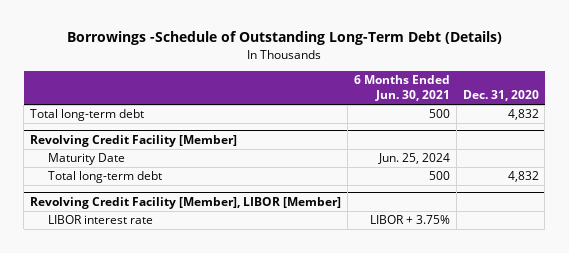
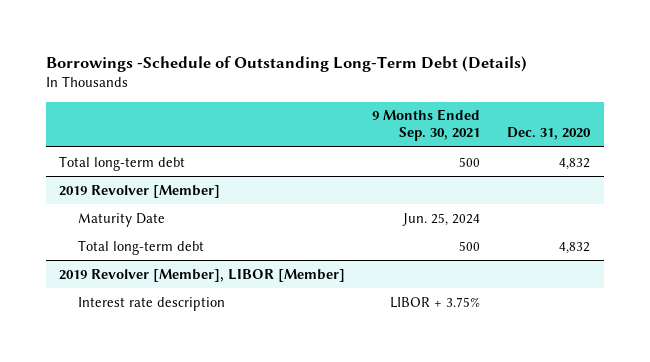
[353,75,450,102] 6 Months Ended Jun. 30, 2021 -> none
none -> [372,109,481,142] 9 Months Ended Sep. 30, 2021
[30,134,238,147] Revolving Credit Facility [Member] -> [59,184,221,198] 2019 Revolver [Member]
[30,196,342,209] Revolving Credit Facility [Member], LIBOR [Member] -> none
[48,215,154,225] LIBOR interest rate -> none
none -> [59,268,346,282] 2019 Revolver [Member], LIBOR [Member]
none -> [78,296,226,311] Interest rate description

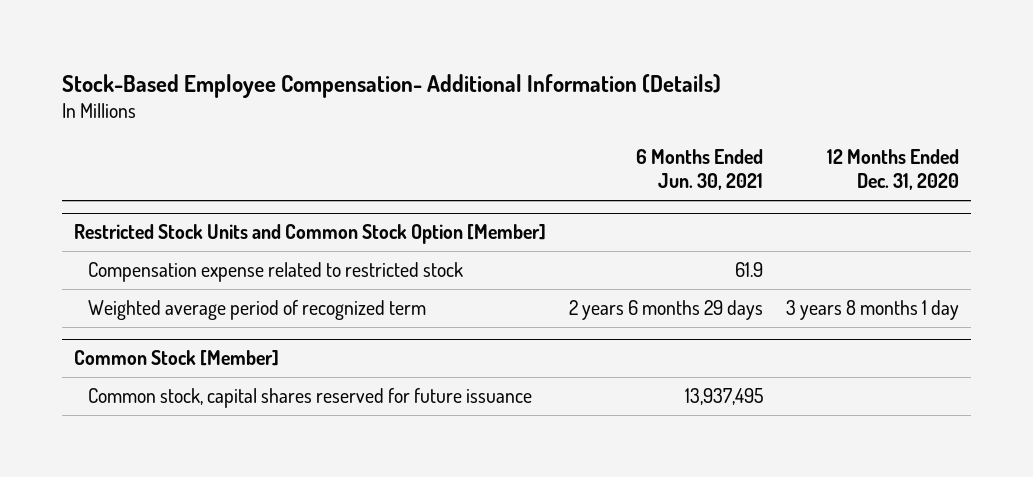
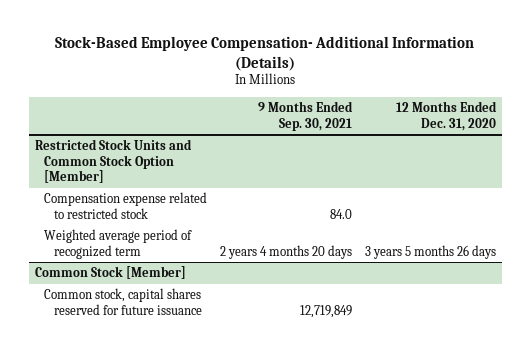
[635,148,763,191] 6 Months Ended Jun. 30, 2021 -> none
none -> [258,101,354,131] 9 Months Ended Sep. 30, 2021
[786,300,960,321] 3 years 8 months 1 day -> [364,244,496,259] 3 years 5 months 26 days

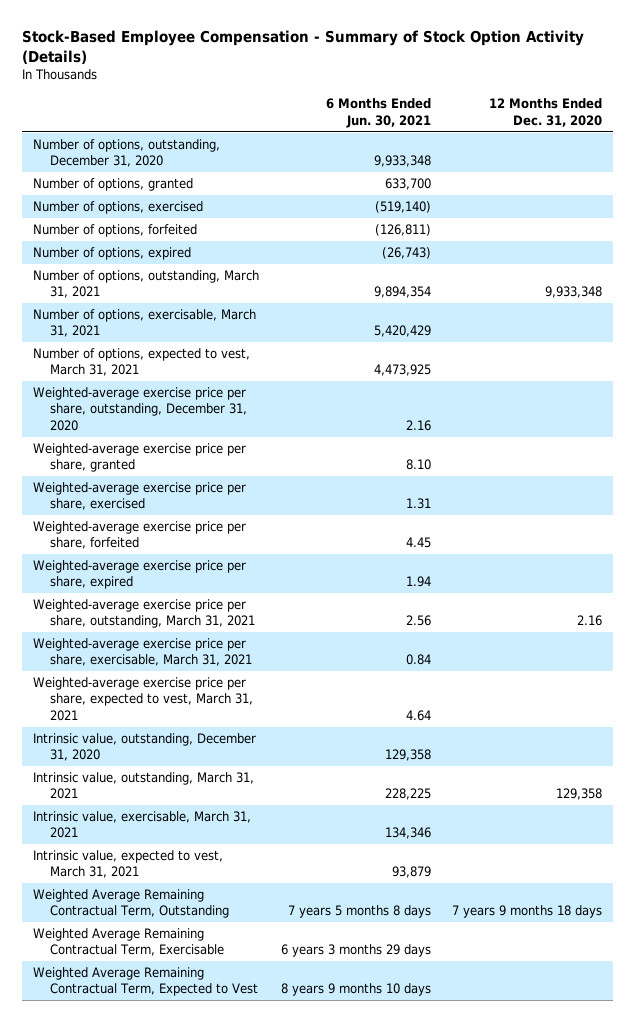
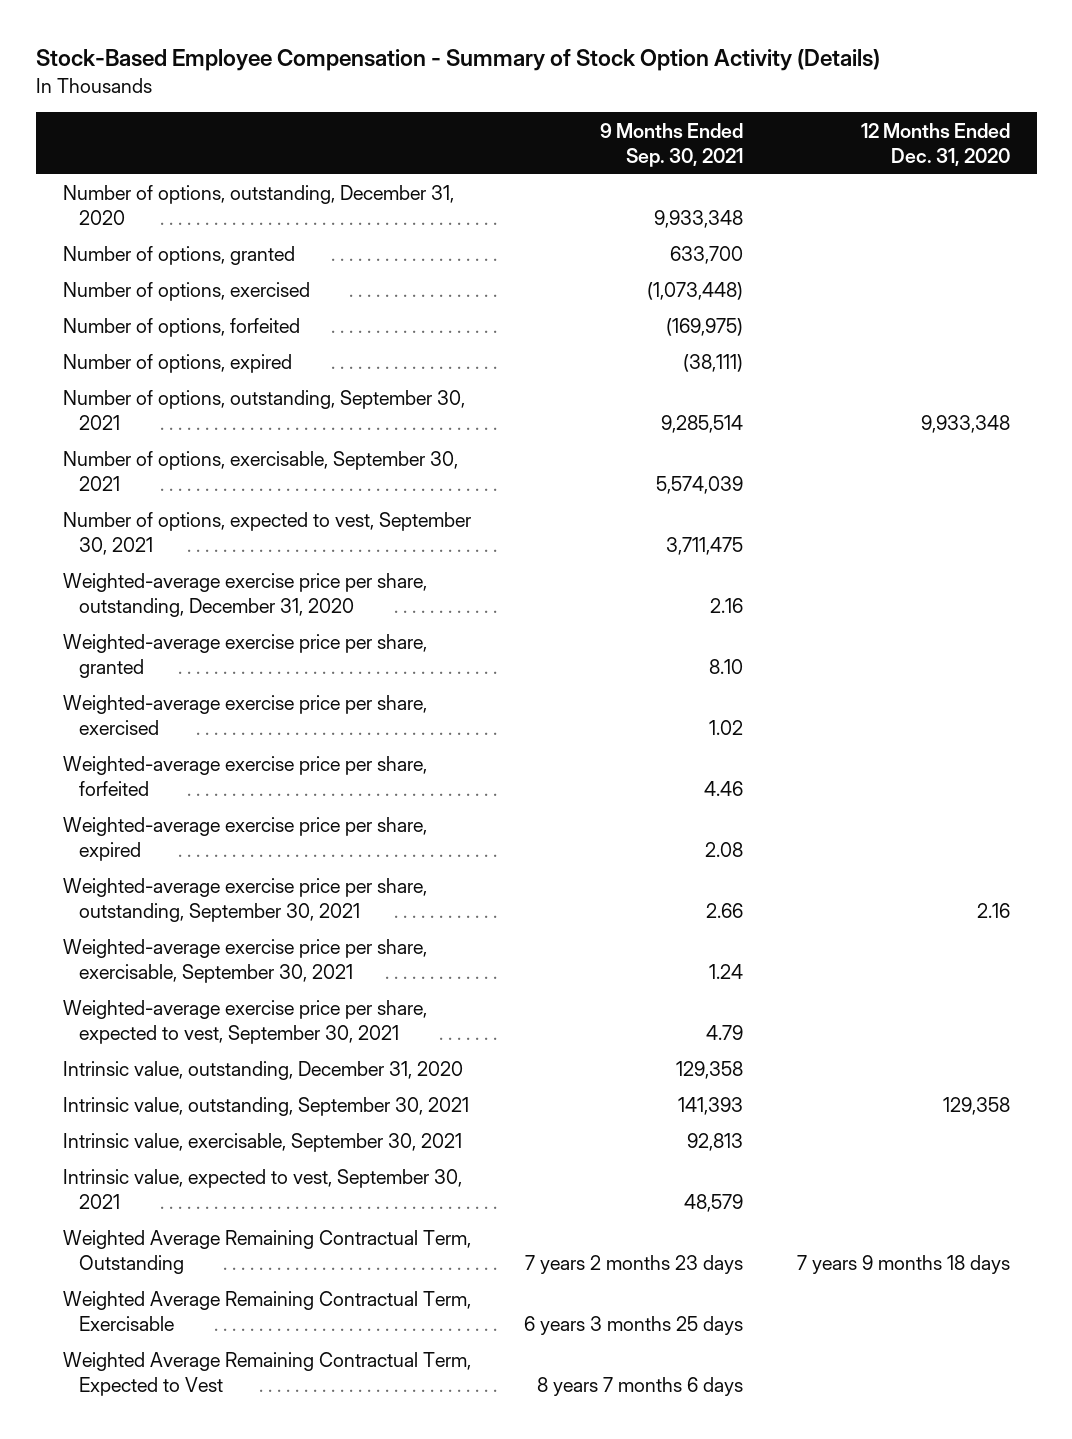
[325,98,431,128] 6 Months Ended Jun. 30, 2021 -> none
none -> [600,122,744,167] 9 Months Ended Sep. 30, 2021
[33,270,260,299] Number of options, outstanding, March 31, 2021 -> [62,390,465,431] Number of options, outstanding, September 30, 2021
[33,309,257,338] Number of options, exercisable, March 31, 2021 -> [62,451,458,492] Number of options, exercisable, September 30, 2021
[33,348,251,377] Number of options, expected to vest, March 31, 2021 -> [62,512,471,556] Number of options, expected to vest, September 30, 2021
[33,599,256,629] Weighted-average exercise price per share, outstanding, March 31, 2021 -> [62,878,427,923] Weighted-average exercise price per share, outstanding, September 30, 2021
[33,638,253,667] Weighted-average exercise price per share, exercisable, March 31, 2021 -> [62,939,427,984] Weighted-average exercise price per share, exercisable, September 30, 2021
[33,677,254,721] Weighted-average exercise price per share, expected to vest, March 31, 2021 -> [62,1000,427,1045] Weighted-average exercise price per share, expected to vest, September 30, 2021
[33,772,255,800] Intrinsic value, outstanding, March 31, 2021 -> [62,1097,469,1117] Intrinsic value, outstanding, September 30, 2021
[33,811,252,839] Intrinsic value, exercisable, March 31, 2021 -> [62,1133,462,1153] Intrinsic value, exercisable, September 30, 2021
[33,850,224,879] Intrinsic value, expected to vest, March 31, 2021 -> [62,1169,462,1210] Intrinsic value, expected to vest, September 30, 2021

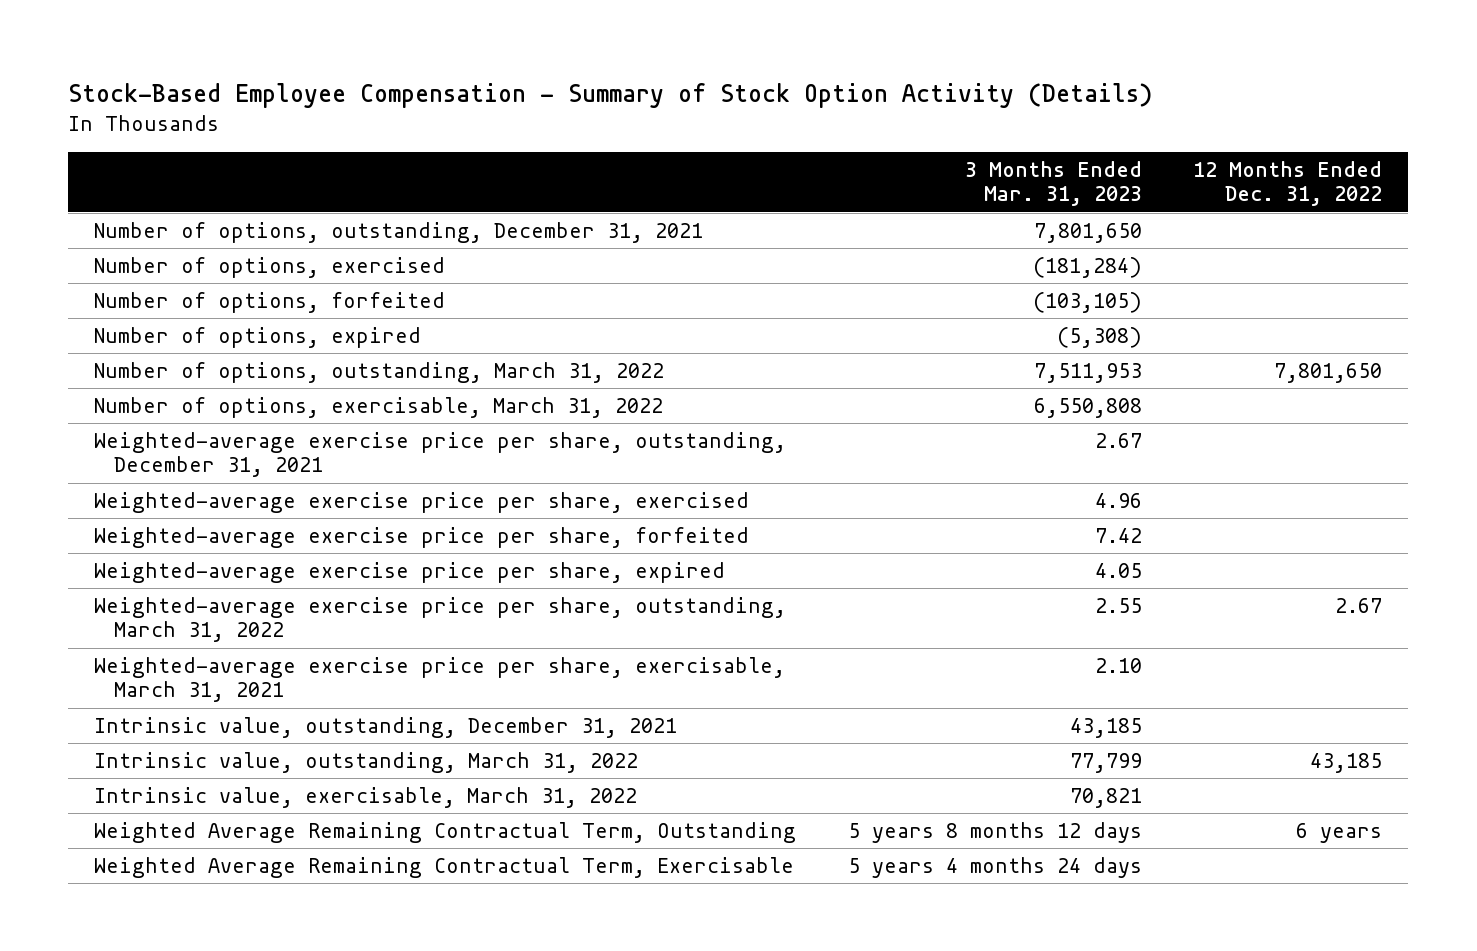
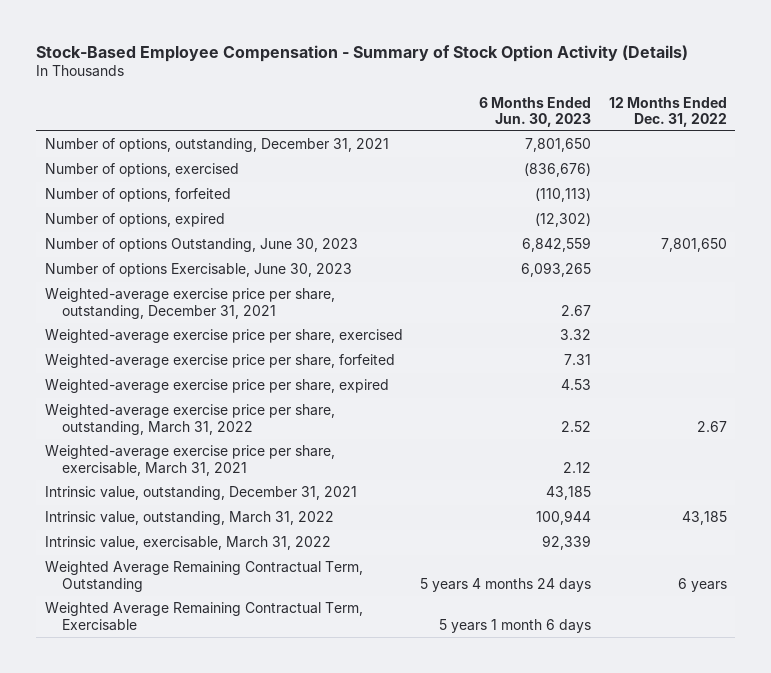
[964,160,1142,207] 3 Months Ended Mar. 31, 2023 -> none
none -> [479,96,592,127] 6 Months Ended Jun. 30, 2023
[94,361,665,383] Number of options, outstanding, March 31, 2022 -> [44,238,358,253] Number of options Outstanding, June 30, 2023
[94,396,664,418] Number of options, exercisable, March 31, 2022 -> [44,263,352,278] Number of options Exercisable, June 30, 2023

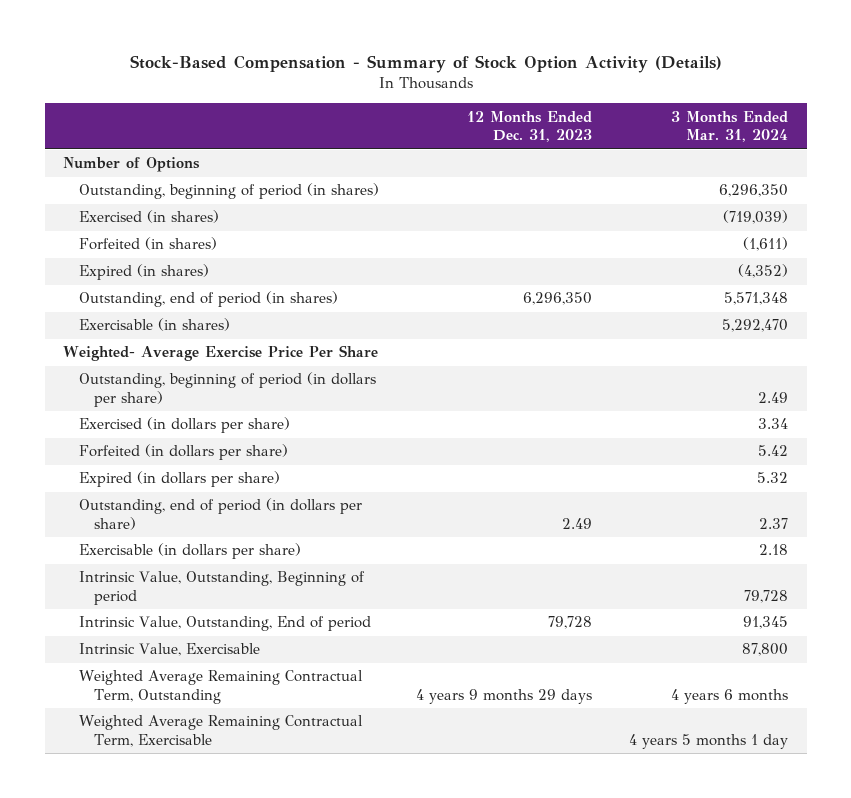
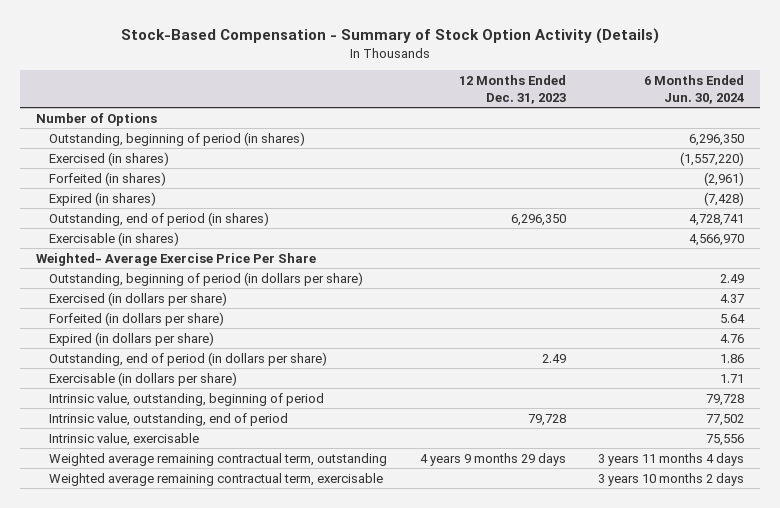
[671,110,789,143] 3 Months Ended Mar. 31, 2024 -> none
none -> [644,75,745,104] 6 Months Ended Jun. 30, 2024
[78,571,365,606] Intrinsic Value, Outstanding, Beginning of period -> [48,392,324,406] Intrinsic value, outstanding, beginning of period
[78,616,371,632] Intrinsic Value, Outstanding, End of period -> [48,412,288,426] Intrinsic value, outstanding, end of period
[78,643,260,657] Intrinsic Value, Exercisable -> [48,432,199,446] Intrinsic value, exercisable
[78,670,363,705] Weighted Average Remaining Contractual Term, Outstanding -> [48,452,387,466] Weighted average remaining contractual term, outstanding
[78,715,363,748] Weighted Average Remaining Contractual Term, Exercisable -> [48,472,383,486] Weighted average remaining contractual term, exercisable

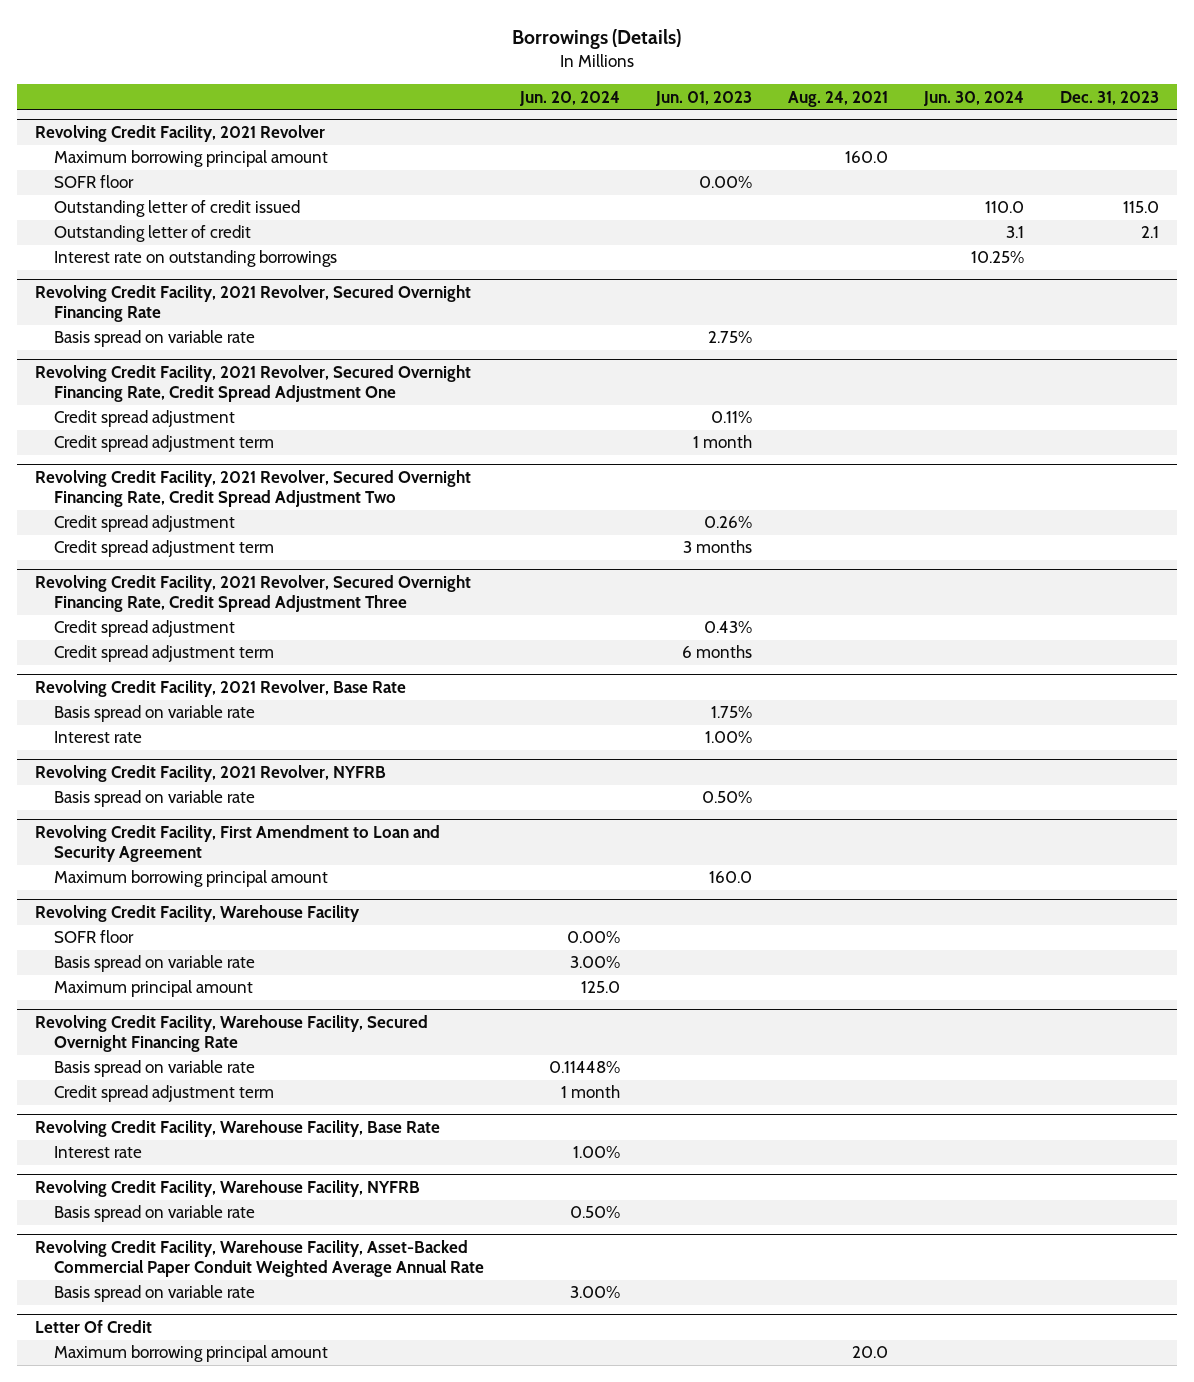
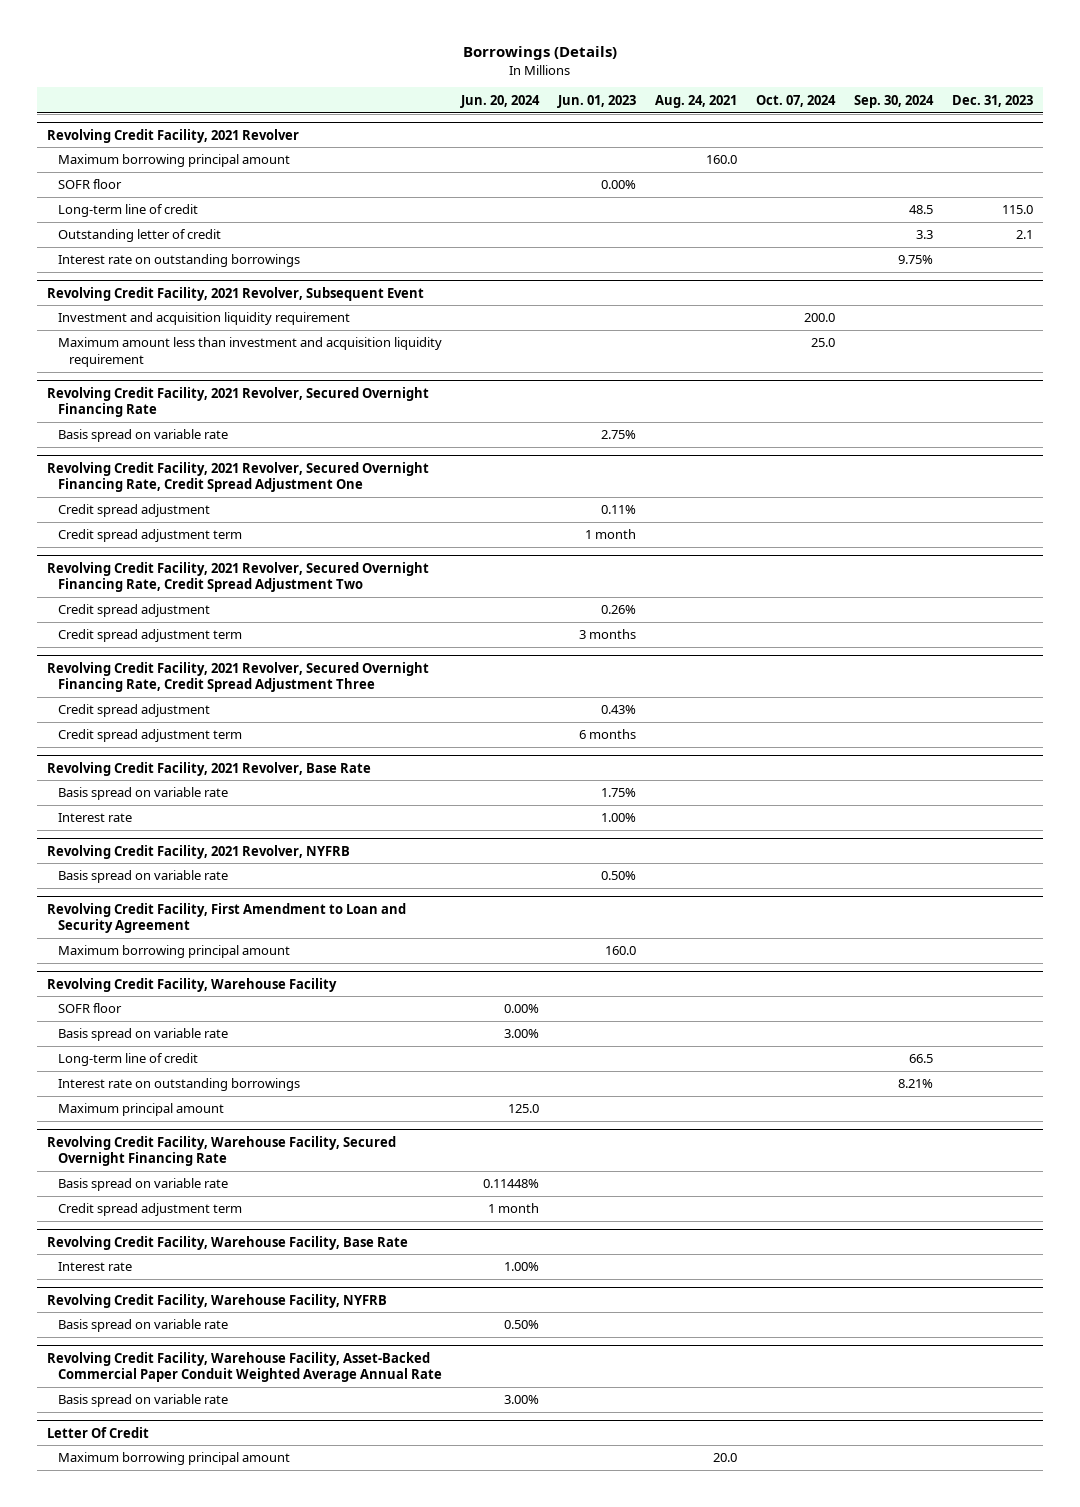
[922,90,1024,106] Jun. 30, 2024 -> none
none -> [756,94,837,107] Oct. 07, 2024
none -> [854,94,935,108] Sep. 30, 2024
[53,200,300,218] Outstanding letter of credit issued -> [57,204,198,218] Long-term line of credit
none -> [46,286,424,301] Revolving Credit Facility, 2021 Revolver, Subsequent Event
none -> [57,312,350,326] Investment and acquisition liquidity requirement
none -> [57,337,442,367] Maximum amount less than investment and acquisition liquidity requirement
none -> [57,1053,198,1067] Long-term line of credit
none -> [57,1078,300,1092] Interest rate on outstanding borrowings

